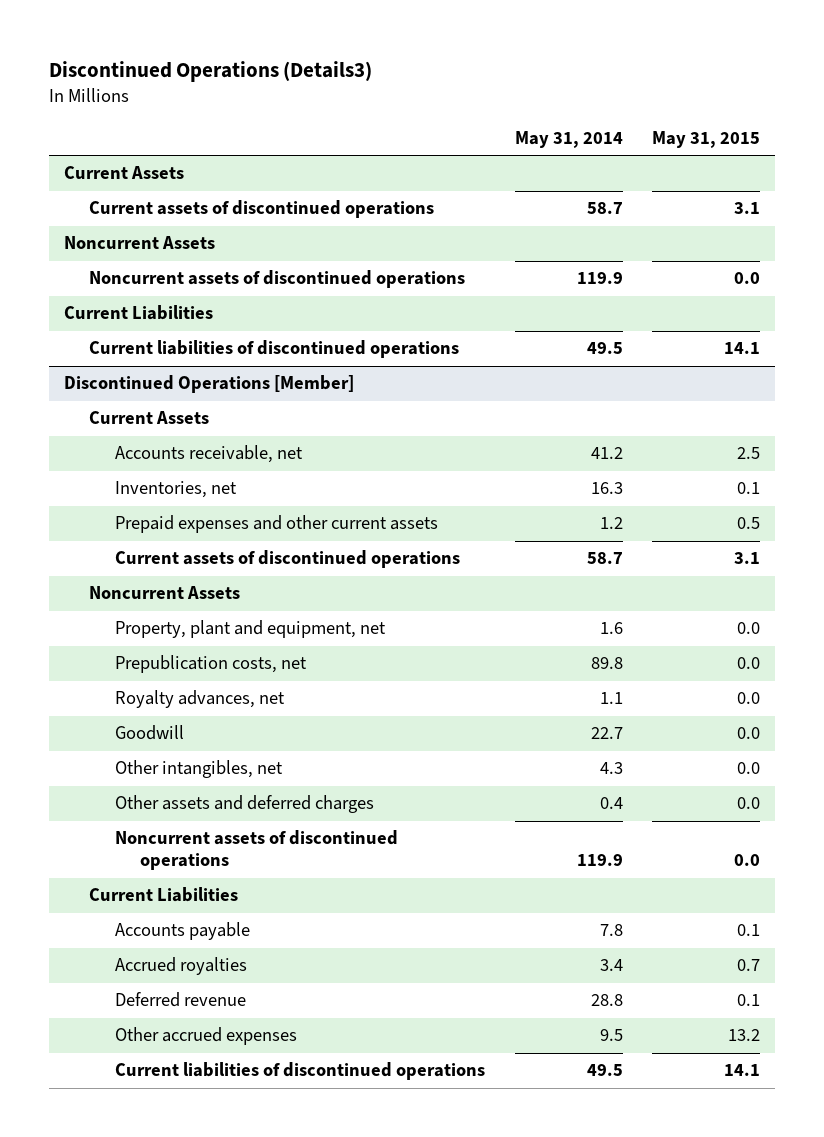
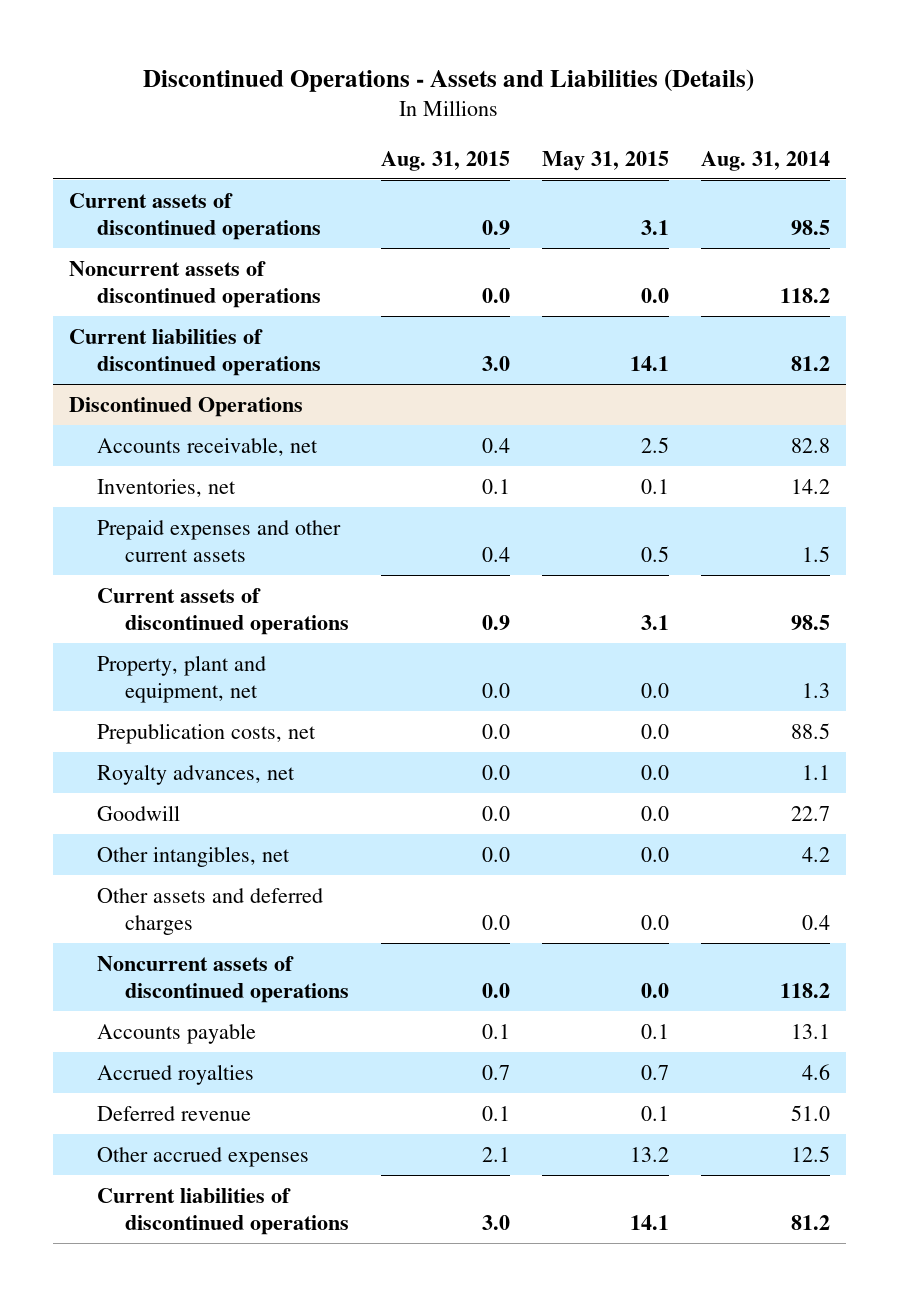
[48,61,372,83] Discontinued Operations (Details3) -> [143,68,755,92] Discontinued Operations - Assets and Liabilities (Details)
[514,131,623,149] May 31, 2014 -> none
none -> [380,150,510,171] Aug. 31, 2015
none -> [701,150,831,171] Aug. 31, 2014
[63,166,184,180] Current Assets -> none
[63,236,215,250] Noncurrent Assets -> none
[63,305,213,321] Current Liabilities -> none
[89,411,210,425] Current Assets -> none
[63,375,354,394] Discontinued Operations [Member] -> [68,396,303,417] Discontinued Operations
[89,586,241,600] Noncurrent Assets -> none
[89,887,239,903] Current Liabilities -> none

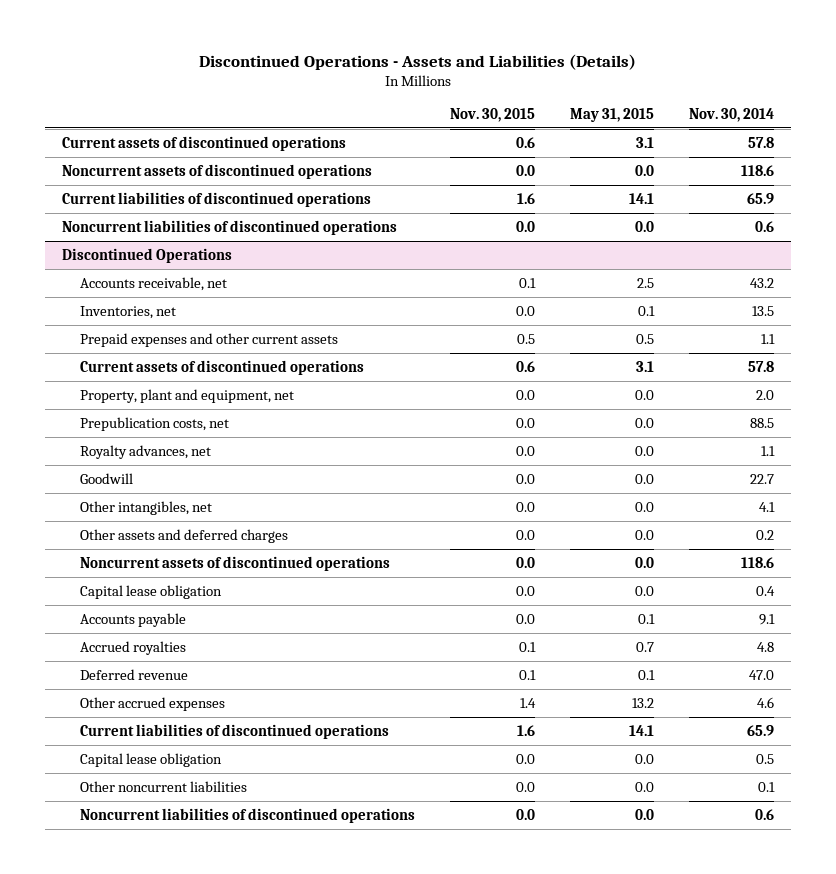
[380,150,510,171] Aug. 31, 2015 -> none
[701,150,831,171] Aug. 31, 2014 -> none
none -> [450,107,536,122] Nov. 30, 2015
none -> [688,107,774,122] Nov. 30, 2014
none -> [62,219,398,235] Noncurrent liabilities of discontinued operations
none -> [80,584,223,599] Capital lease obligation
none -> [80,752,223,767] Capital lease obligation
none -> [80,780,248,792] Other noncurrent liabilities
none -> [80,807,416,823] Noncurrent liabilities of discontinued operations

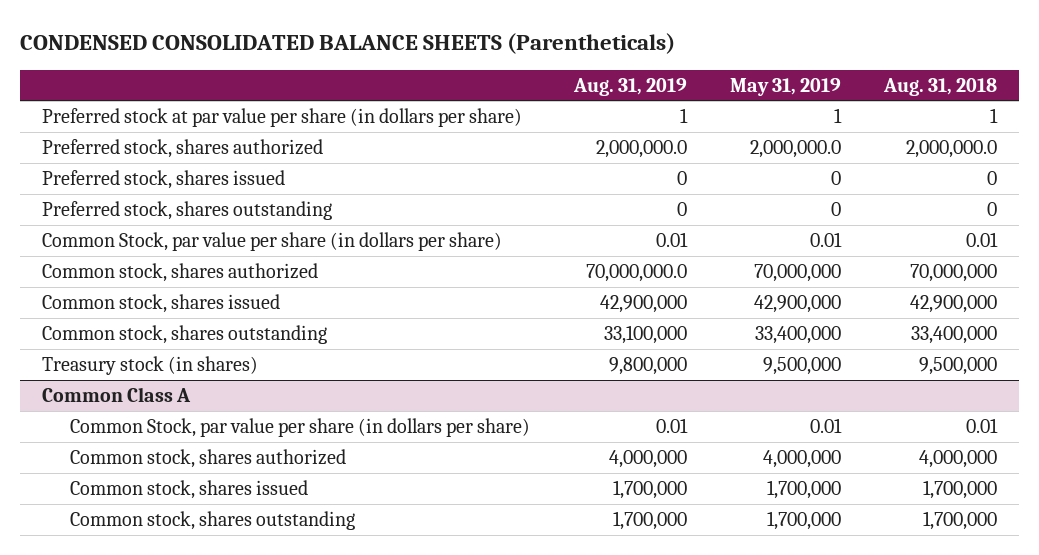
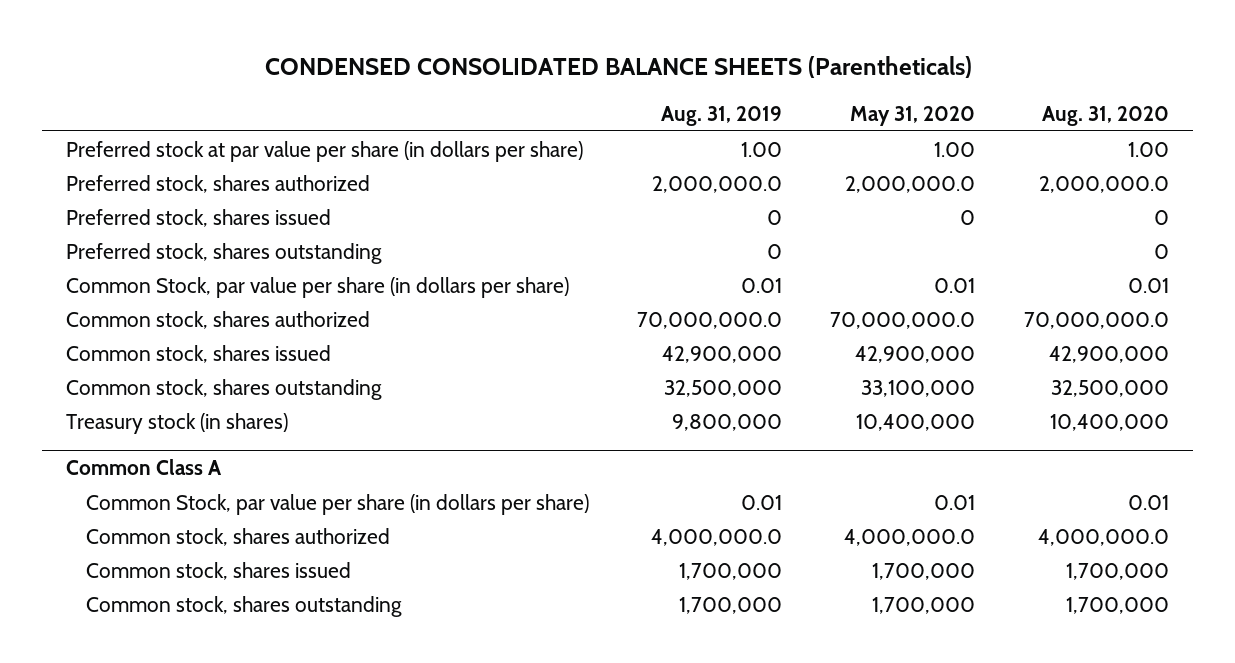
[730,77,842,96] May 31, 2019 -> none
[883,77,998,96] Aug. 31, 2018 -> none
none -> [850,106,976,127] May 31, 2020
none -> [1041,106,1169,127] Aug. 31, 2020
[679,107,688,123] 1 -> [741,141,783,157] 1.00
[603,324,687,344] 33,100,000 -> [664,379,783,397] 32,500,000
[608,449,687,468] 4,000,000 -> [651,528,783,546] 4,000,000.0

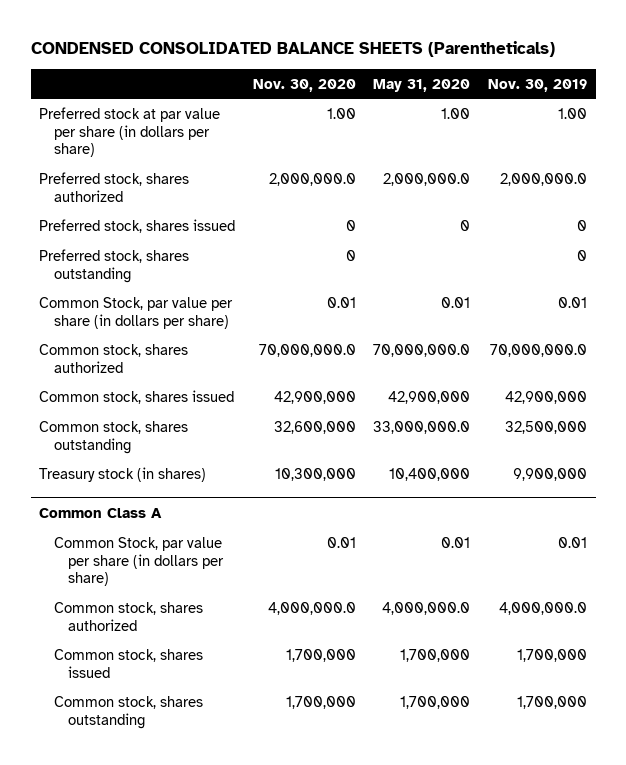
[661,106,783,127] Aug. 31, 2019 -> none
[1041,106,1169,127] Aug. 31, 2020 -> none
none -> [252,78,356,92] Nov. 30, 2020
none -> [487,78,587,92] Nov. 30, 2019
[861,379,976,397] 33,100,000 -> [373,420,471,434] 33,000,000.0

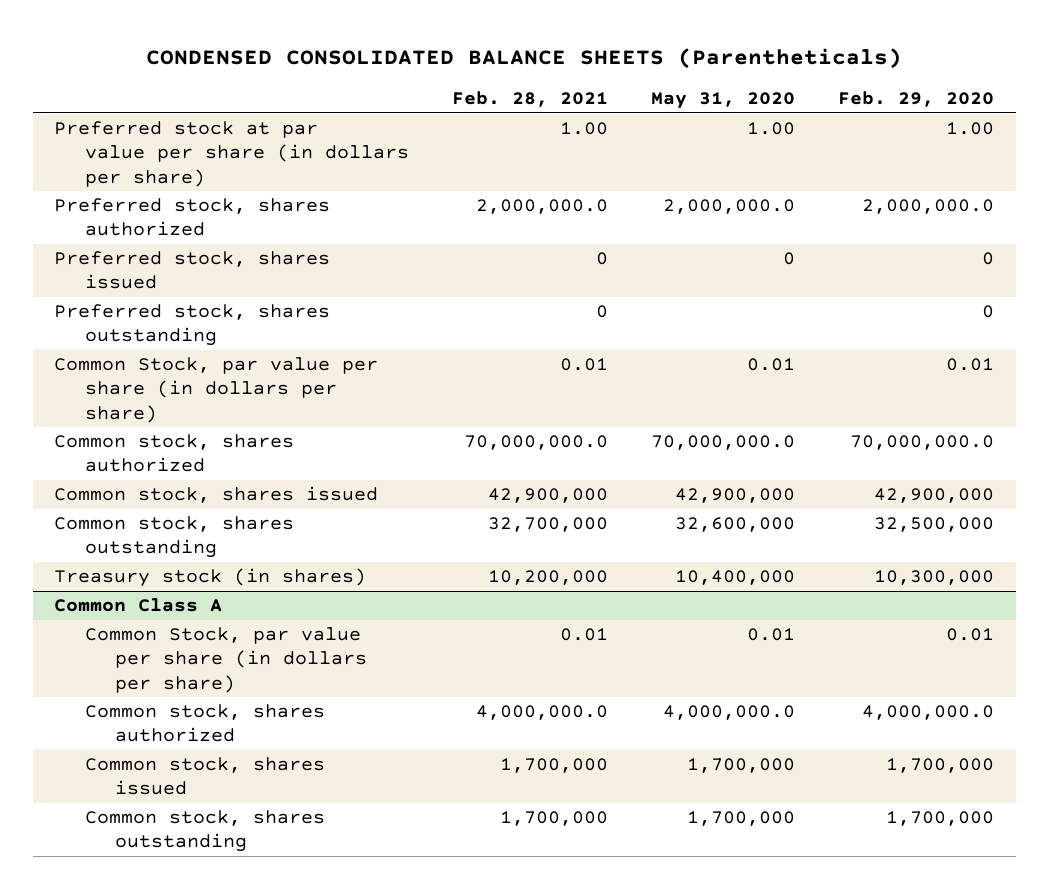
[252,78,356,92] Nov. 30, 2020 -> none
[487,78,587,92] Nov. 30, 2019 -> none
none -> [452,90,609,107] Feb. 28, 2021
none -> [838,90,995,107] Feb. 29, 2020
[373,420,471,434] 33,000,000.0 -> [675,517,796,533] 32,600,000

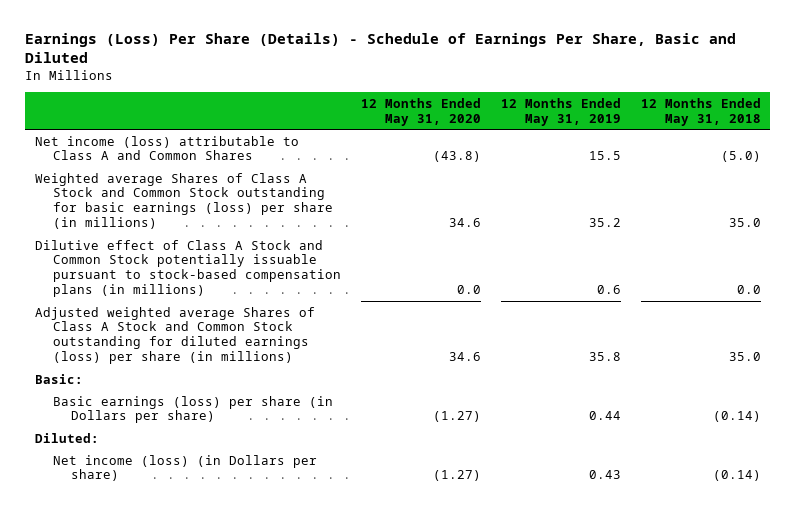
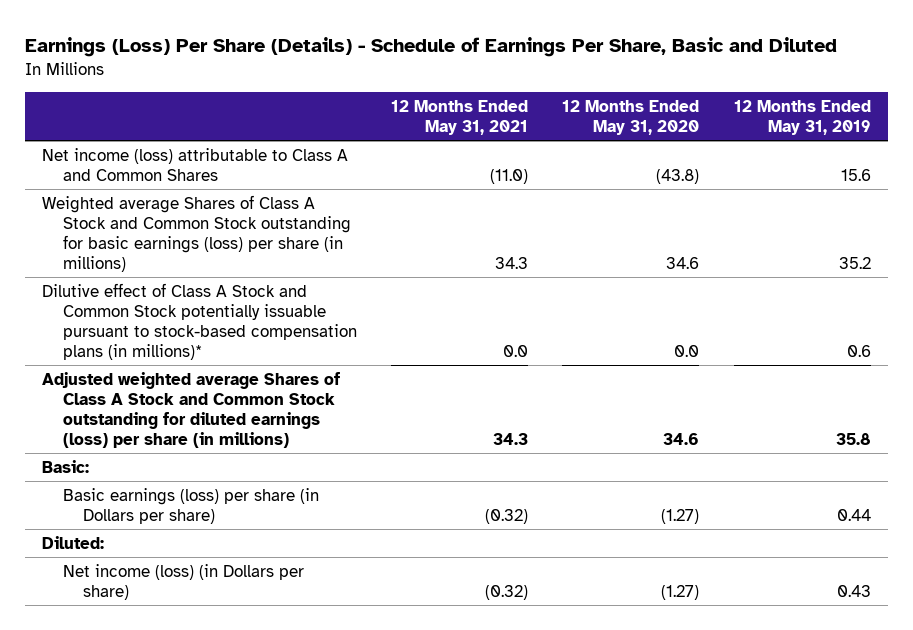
[640,98,761,126] 12 Months Ended May 31, 2018 -> none
none -> [390,99,528,135] 12 Months Ended May 31, 2021
[588,151,621,161] 15.5 -> [840,168,871,181] 15.6
[34,239,341,297] Dilutive effect of Class A Stock and Common Stock potentially issuable pursuant to stock-based compensation plans (in millions) -> [42,282,357,360] Dilutive effect of Class A Stock and Common Stock potentially issuable pursuant to stock-based compensation plans (in millions)*

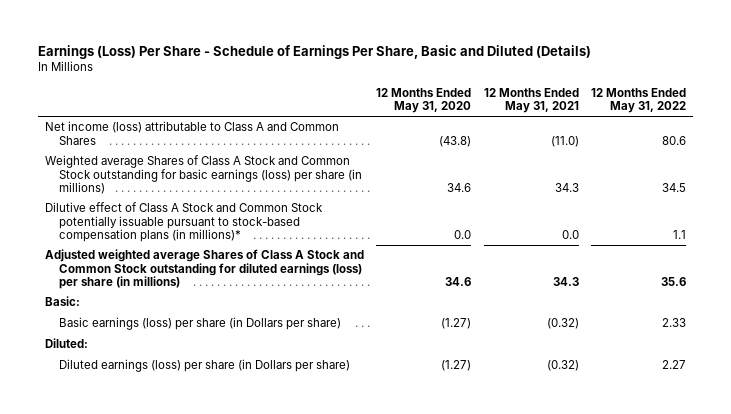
[24,36,837,57] Earnings (Loss) Per Share (Details) - Schedule of Earnings Per Share, Basic and Diluted -> [38,44,592,59] Earnings (Loss) Per Share - Schedule of Earnings Per Share, Basic and Diluted (Details)
[733,99,871,135] 12 Months Ended May 31, 2019 -> none
none -> [591,88,687,114] 12 Months Ended May 31, 2022
[62,563,304,600] Net income (loss) (in Dollars per share) -> [59,359,351,373] Diluted earnings (loss) per share (in Dollars per share)

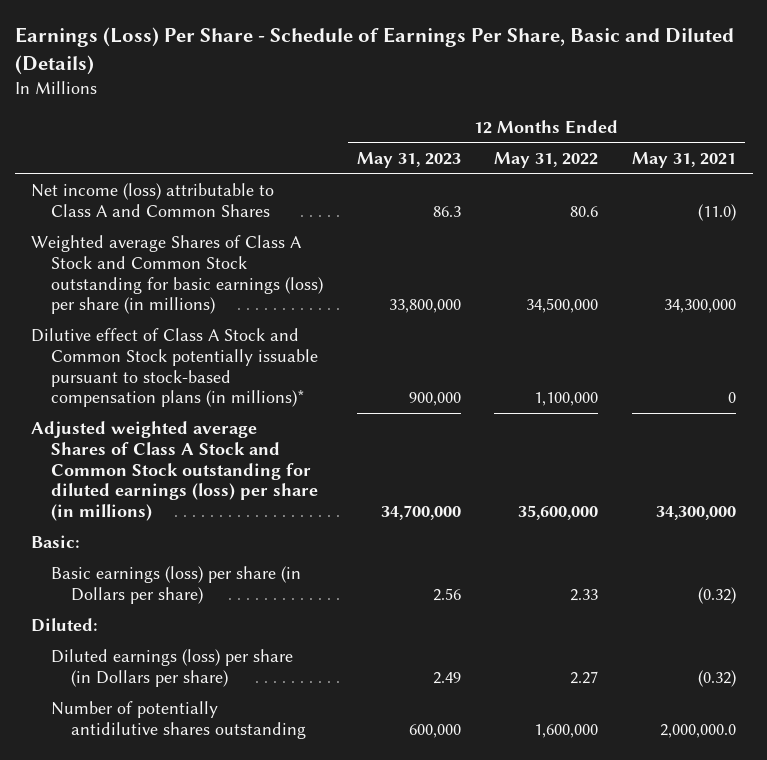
[376,88,472,114] 12 Months Ended May 31, 2020 -> none
none -> [356,151,461,168] May 31, 2023
[554,182,579,192] 34.3 -> [664,299,737,314] 34,300,000
[662,182,687,192] 34.5 -> [526,298,599,314] 34,500,000
[561,229,579,239] 0.0 -> [728,392,737,404] 0
[673,229,687,239] 1.1 -> [534,392,599,407] 1,100,000
[552,276,579,286] 34.3 -> [656,506,737,521] 34,300,000
[661,276,687,286] 35.6 -> [518,505,599,521] 35,600,000
none -> [51,701,306,739] Number of potentially antidilutive shares outstanding

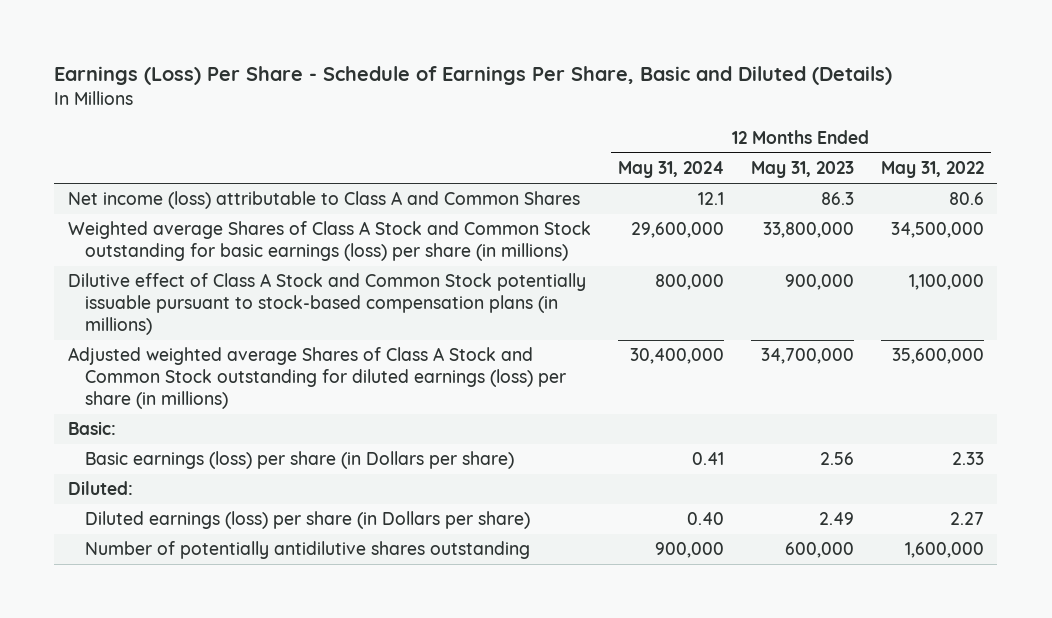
[632,151,737,168] May 31, 2021 -> none
none -> [617,161,724,179] May 31, 2024
[31,328,319,408] Dilutive effect of Class A Stock and Common Stock potentially issuable pursuant to stock-based compensation plans (in millions)* -> [67,273,586,336] Dilutive effect of Class A Stock and Common Stock potentially issuable pursuant to stock-based compensation plans (in millions)

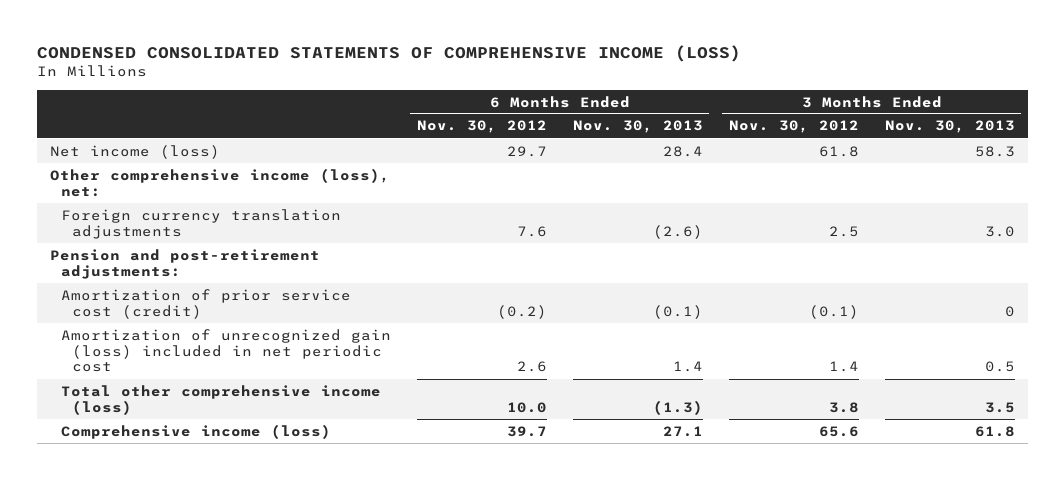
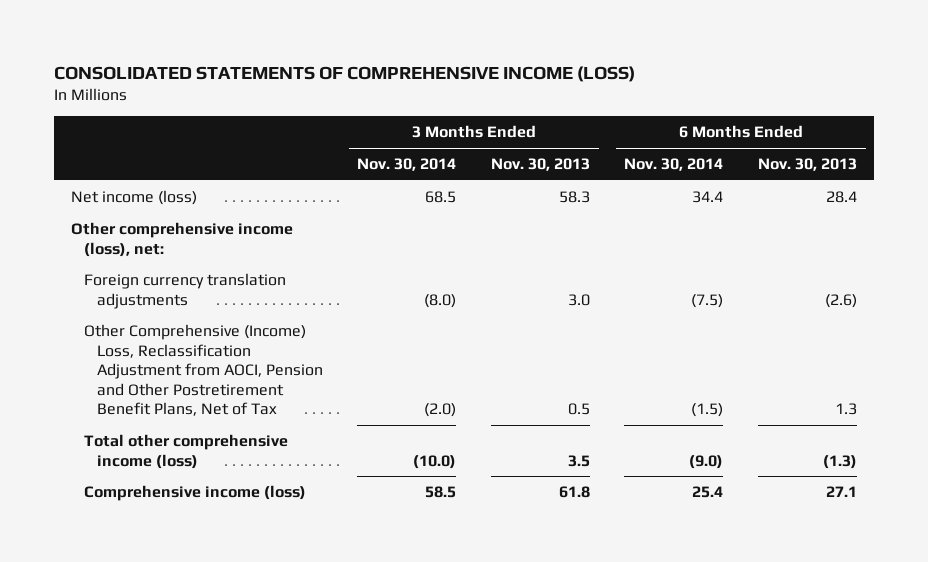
[36,44,741,62] CONDENSED CONSOLIDATED STATEMENTS OF COMPREHENSIVE INCOME (LOSS) -> [53,65,635,82] CONSOLIDATED STATEMENTS OF COMPREHENSIVE INCOME (LOSS)
[416,120,547,134] Nov. 30, 2012 -> none
[728,120,859,134] Nov. 30, 2012 -> none
none -> [357,158,457,172] Nov. 30, 2014
none -> [624,158,724,172] Nov. 30, 2014
[49,248,320,279] Pension and post-retirement adjustments: -> none
[60,288,351,319] Amortization of prior service cost (credit) -> none
[60,328,391,373] Amortization of unrecognized gain (loss) included in net periodic cost -> none
none -> [84,324,323,417] Other Comprehensive (Income) Loss, Reclassification Adjustment from AOCI, Pension and Other Postretirement Benefit Plans, Net of Tax

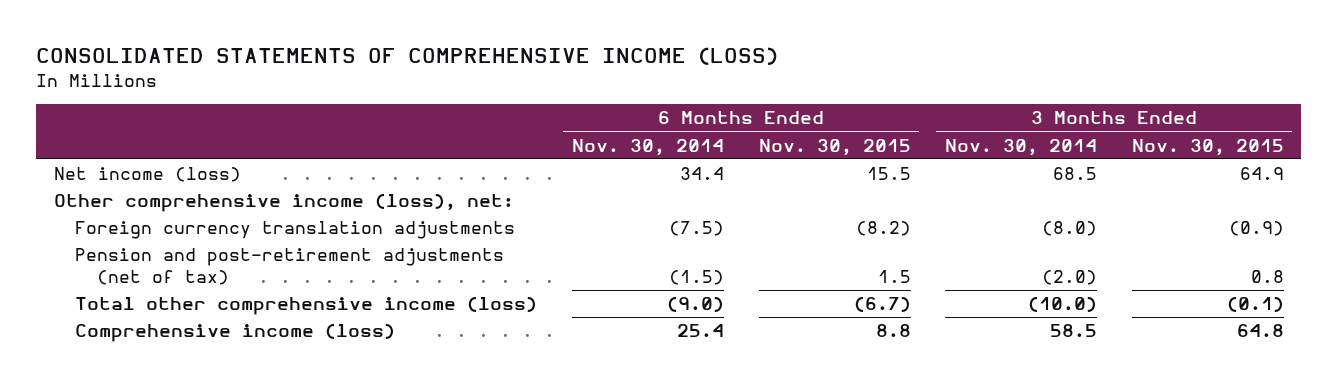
[490,158,590,172] Nov. 30, 2013 -> none
[758,158,858,172] Nov. 30, 2013 -> none
none -> [758,138,911,156] Nov. 30, 2015
none -> [1131,138,1284,156] Nov. 30, 2015
[84,324,323,417] Other Comprehensive (Income) Loss, Reclassification Adjustment from AOCI, Pension and Other Postretirement Benefit Plans, Net of Tax -> [75,248,505,285] Pension and post-retirement adjustments (net of tax)

